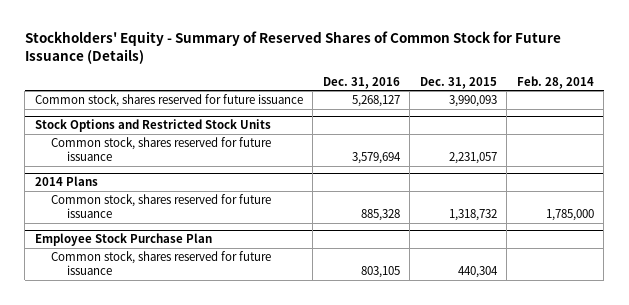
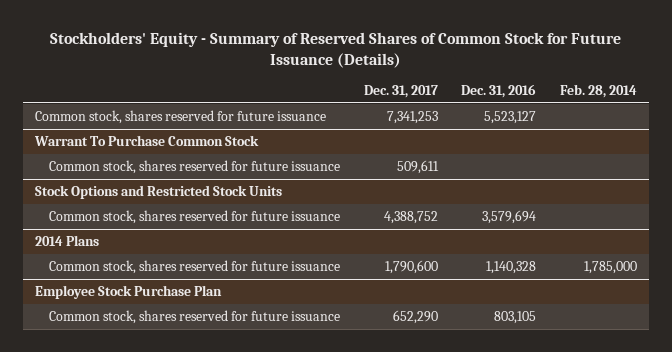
[419,76,497,89] Dec. 31, 2015 -> none
none -> [363,84,438,98] Dec. 31, 2017
[351,95,400,108] 5,268,127 -> [484,110,537,124] 5,523,127
none -> [34,134,260,146] Warrant To Purchase Common Stock
none -> [48,159,340,174] Common stock, shares reserved for future issuance
[360,209,400,222] 885,328 -> [486,260,537,274] 1,140,328

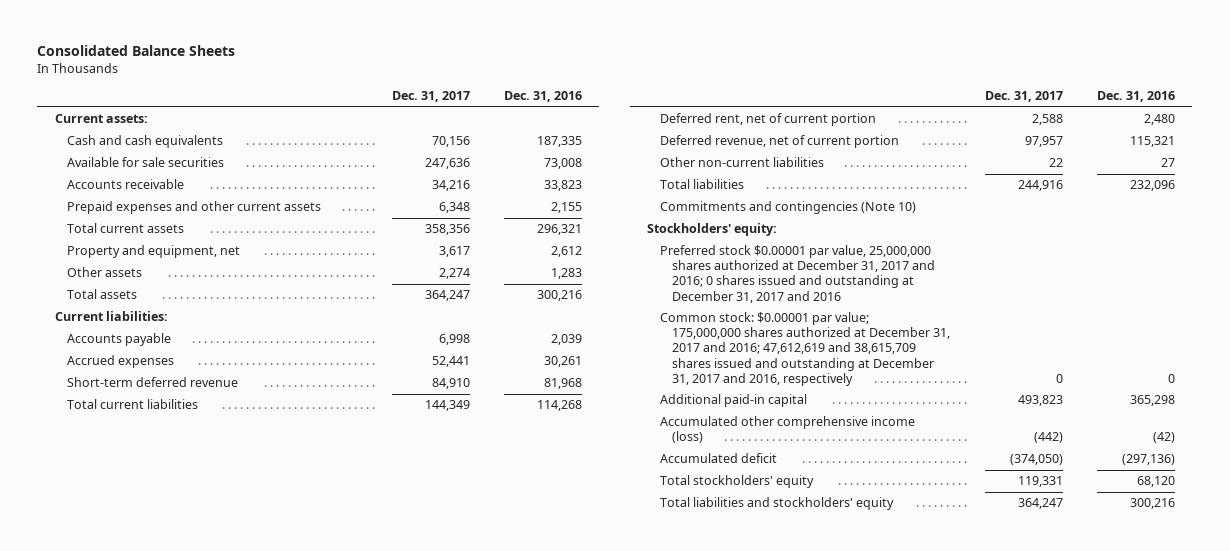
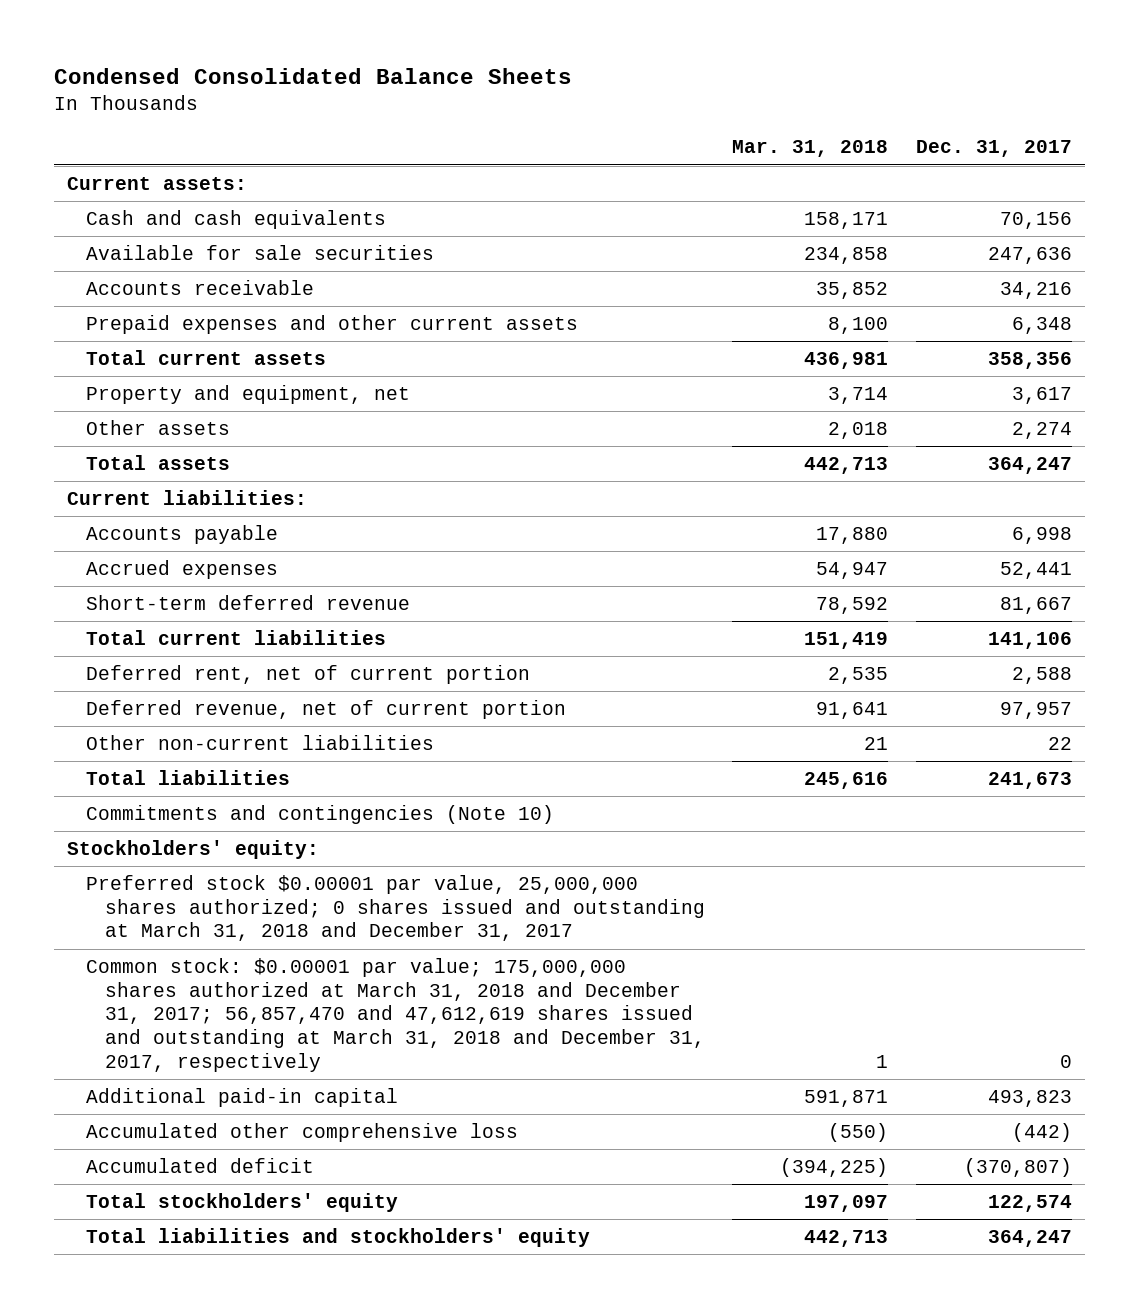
[37,45,236,57] Consolidated Balance Sheets -> [53,67,572,84] Condensed Consolidated Balance Sheets
[504,91,583,103] Dec. 31, 2016 -> none
none -> [732,140,889,158] Mar. 31, 2018
[431,378,470,390] 84,910 -> [999,596,1072,614] 81,667
[424,400,470,412] 144,349 -> [987,631,1072,649] 141,106
[1017,180,1063,192] 244,916 -> [987,771,1072,789] 241,673
[659,245,936,303] Preferred stock $0.00001 par value, 25,000,000 shares authorized at December 31, 2017 and 2016; 0 shares issued and outstanding at December 31, 2017 and 2016 -> [86,874,705,942] Preferred stock $0.00001 par value, 25,000,000 shares authorized; 0 shares issued and outstanding at March 31, 2018 and December 31, 2017
[659,312,951,386] Common stock: $0.00001 par value; 175,000,000 shares authorized at December 31, 2017 and 2016; 47,612,619 and 38,615,709 shares issued and outstanding at December 31, 2017 and 2016, respectively -> [86,957,705,1072] Common stock: $0.00001 par value; 175,000,000 shares authorized at March 31, 2018 and December 31, 2017; 56,857,470 and 47,612,619 shares issued and outstanding at March 31, 2018 and December 31, 2017, respectively
[659,416,915,444] Accumulated other comprehensive income (loss) -> [86,1122,519,1142] Accumulated other comprehensive loss
[1009,454,1063,466] (374,050) -> [963,1157,1072,1177] (370,807)
[1017,476,1063,488] 119,331 -> [987,1194,1072,1212] 122,574

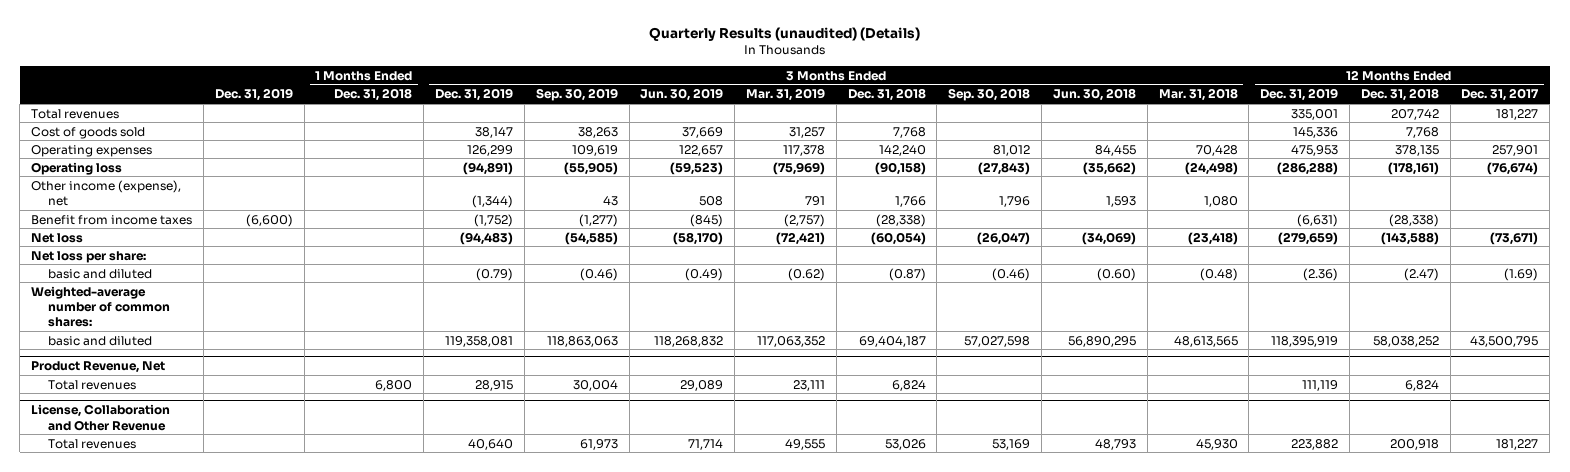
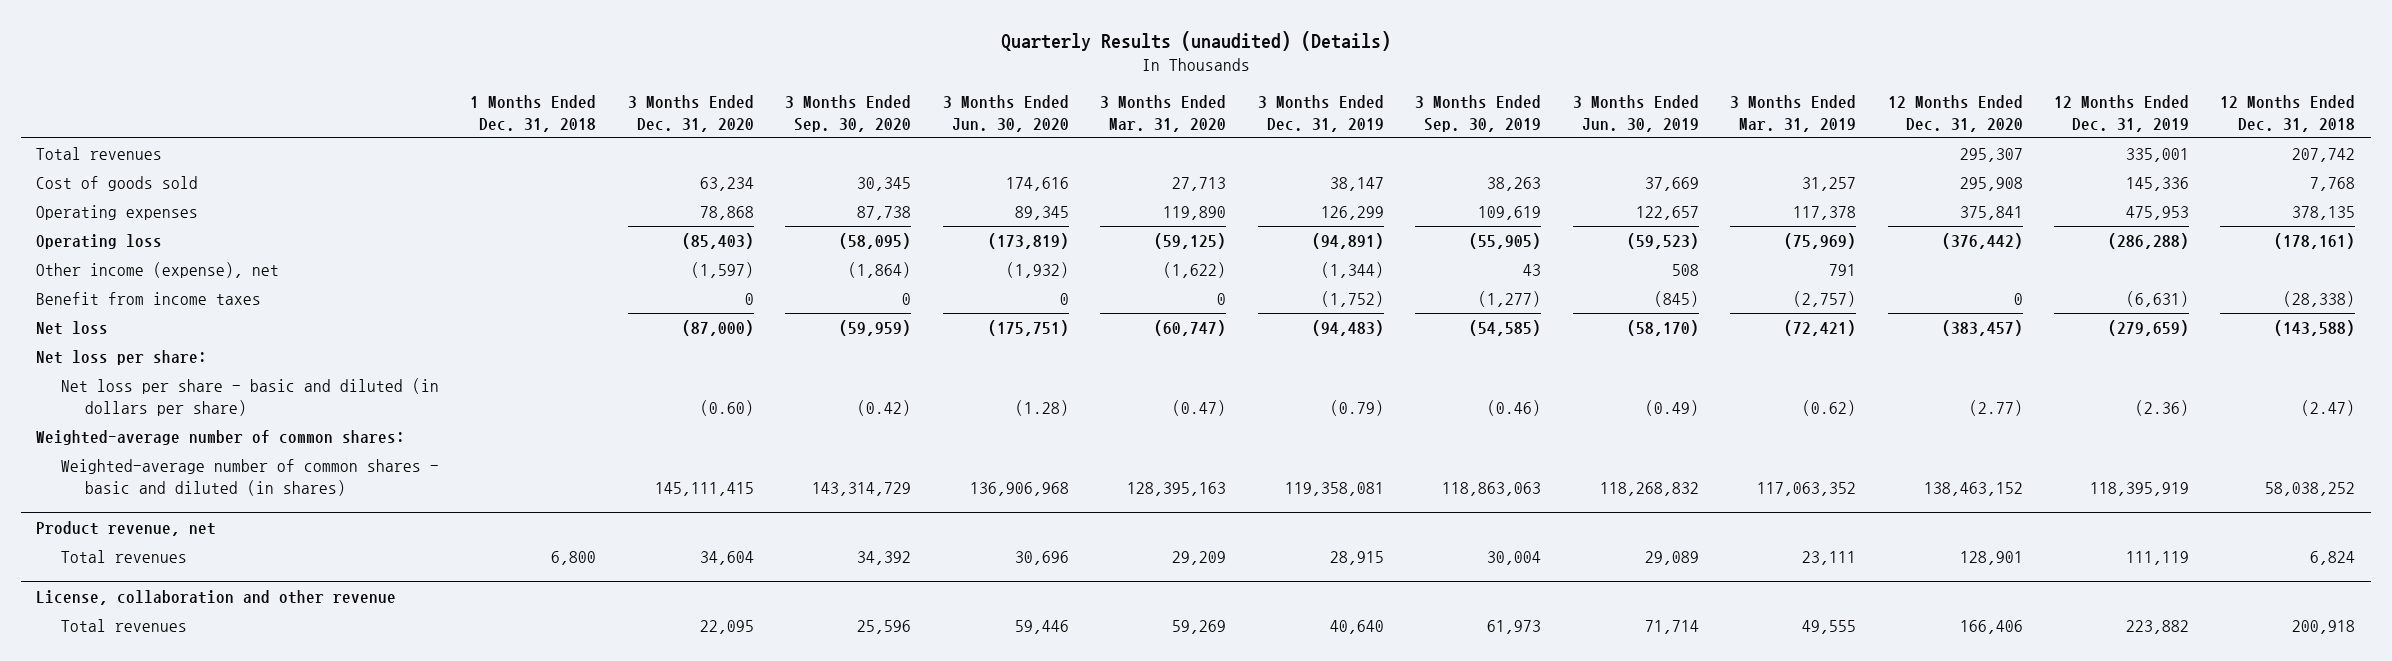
[214,88,293,102] Dec. 31, 2019 -> none
[847,88,926,102] Dec. 31, 2018 -> none
[948,88,1031,102] Sep. 30, 2018 -> none
[1052,88,1136,102] Jun. 30, 2018 -> none
[1158,88,1238,102] Mar. 31, 2018 -> none
[1461,88,1540,102] Dec. 31, 2017 -> none
none -> [627,94,754,132] 3 Months Ended Dec. 31, 2020
none -> [785,94,912,132] 3 Months Ended Sep. 30, 2020
none -> [942,94,1069,132] 3 Months Ended Jun. 30, 2020
none -> [1100,94,1227,132] 3 Months Ended Mar. 31, 2020
none -> [1887,94,2023,132] 12 Months Ended Dec. 31, 2020
[48,268,153,279] basic and diluted -> [60,378,439,416] Net loss per share - basic and diluted (in dollars per share)
[48,335,153,346] basic and diluted -> [60,459,439,496] Weighted-average number of common shares - basic and diluted (in shares)
[31,361,166,374] Product Revenue, Net -> [36,521,217,537] Product revenue, net
[31,404,171,431] License, Collaboration and Other Revenue -> [36,590,397,606] License, collaboration and other revenue

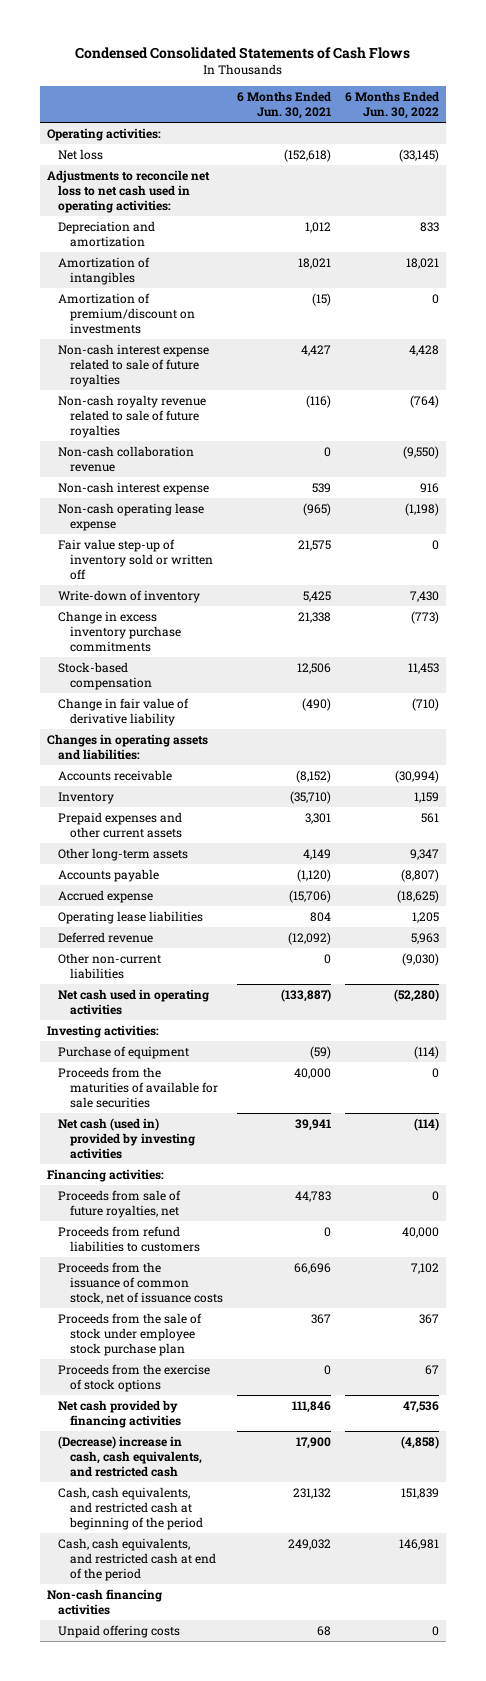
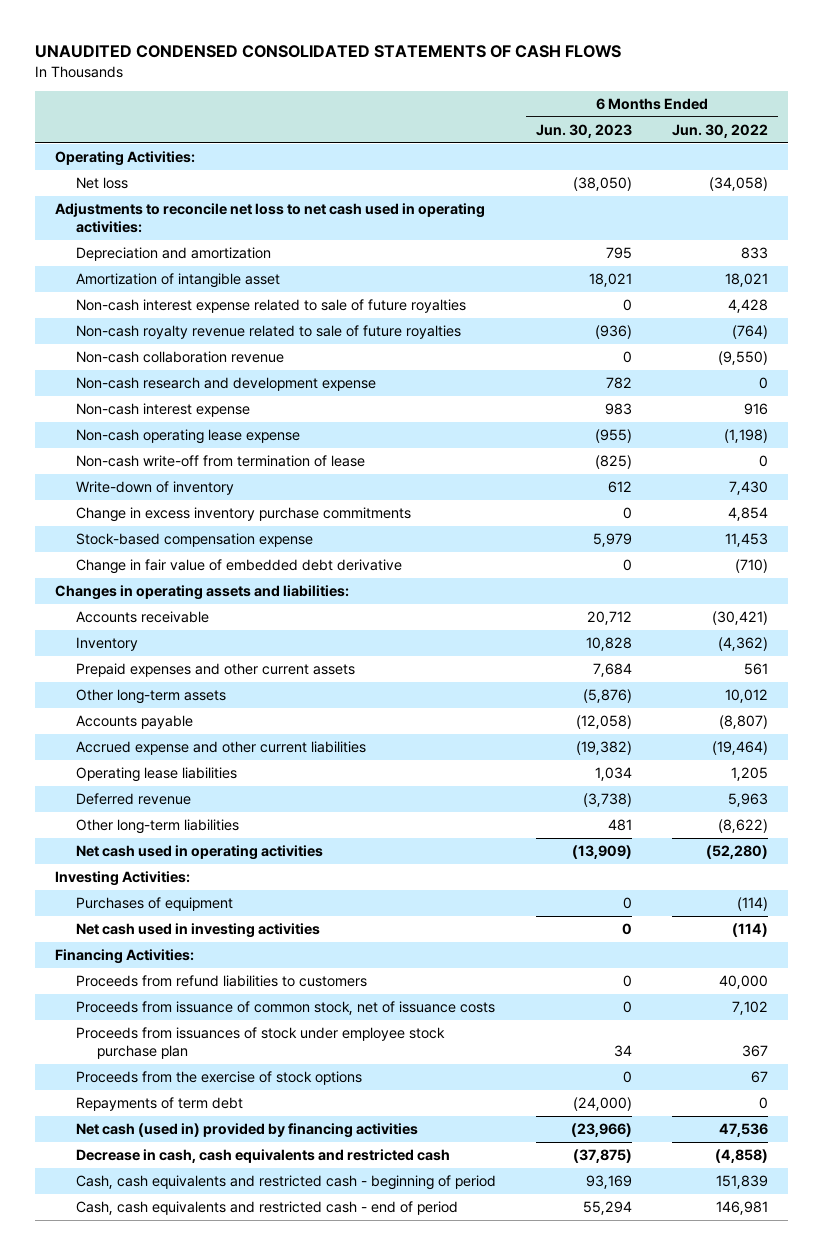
[74,47,410,60] Condensed Consolidated Statements of Cash Flows -> [34,45,621,59] UNAUDITED CONDENSED CONSOLIDATED STATEMENTS OF CASH FLOWS
[236,91,331,119] 6 Months Ended Jun. 30, 2021 -> none
none -> [535,123,632,138] Jun. 30, 2023
[46,127,161,141] Operating activities: -> [54,150,195,166] Operating Activities:
[398,148,439,162] (33,145) -> [708,176,768,191] (34,058)
[58,292,195,334] Amortization of premium/discount on investments -> none
[58,256,151,285] Amortization of intangibles -> [75,272,280,288] Amortization of intangible asset
none -> [75,376,376,391] Non-cash research and development expense
[58,538,213,580] Fair value step-up of inventory sold or written off -> none
none -> [75,454,365,467] Non-cash write-off from termination of lease
[410,610,439,624] (773) -> [727,506,768,521] 4,854
[58,661,152,690] Stock-based compensation -> [75,532,313,547] Stock-based compensation expense
[58,697,190,726] Change in fair value of derivative liability -> [75,558,402,574] Change in fair value of embedded debt derivative
[394,769,439,783] (30,994) -> [711,610,768,625] (30,421)
[413,791,439,803] 1,159 -> [717,636,768,651] (4,362)
[409,848,439,860] 9,347 -> [724,688,768,703] 10,012
[58,889,154,903] Accrued expense -> [75,740,366,755] Accrued expense and other current liabilities
[396,889,439,903] (18,625) -> [711,740,768,755] (19,464)
[58,952,162,979] Other non-current liabilities -> [75,818,239,834] Other long-term liabilities
[401,952,439,966] (9,030) -> [717,818,768,833] (8,622)
[58,1066,218,1108] Proceeds from the maturities of available for sale securities -> none
[58,1189,182,1218] Proceeds from sale of future royalties, net -> none
[46,1024,159,1038] Investing activities: -> [54,870,190,886] Investing Activities:
[58,1045,190,1059] Purchase of equipment -> [75,896,233,911] Purchases of equipment
[58,1117,195,1159] Net cash (used in) provided by investing activities -> [75,922,320,938] Net cash used in investing activities
[46,1168,164,1182] Financing activities: -> [54,948,194,964] Financing Activities:
[58,1261,223,1304] Proceeds from the issuance of common stock, net of issuance costs -> [75,1000,495,1015] Proceeds from issuance of common stock, net of issuance costs
[58,1312,203,1356] Proceeds from the sale of stock under employee stock purchase plan -> [75,1026,445,1060] Proceeds from issuances of stock under employee stock purchase plan
[46,1588,162,1615] Non-cash financing activities -> none
[58,1624,181,1638] Unpaid offering costs -> none
none -> [75,1096,243,1111] Repayments of term debt
[58,1399,181,1428] Net cash provided by financing activities -> [75,1122,418,1138] Net cash (used in) provided by financing activities
[58,1435,202,1477] (Decrease) increase in cash, cash equivalents, and restricted cash -> [75,1148,450,1163] Decrease in cash, cash equivalents and restricted cash
[58,1486,203,1530] Cash, cash equivalents, and restricted cash at beginning of the period -> [75,1174,496,1190] Cash, cash equivalents and restricted cash - beginning of period
[58,1537,216,1581] Cash, cash equivalents, and restricted cash at end of the period -> [75,1200,458,1215] Cash, cash equivalents and restricted cash - end of period

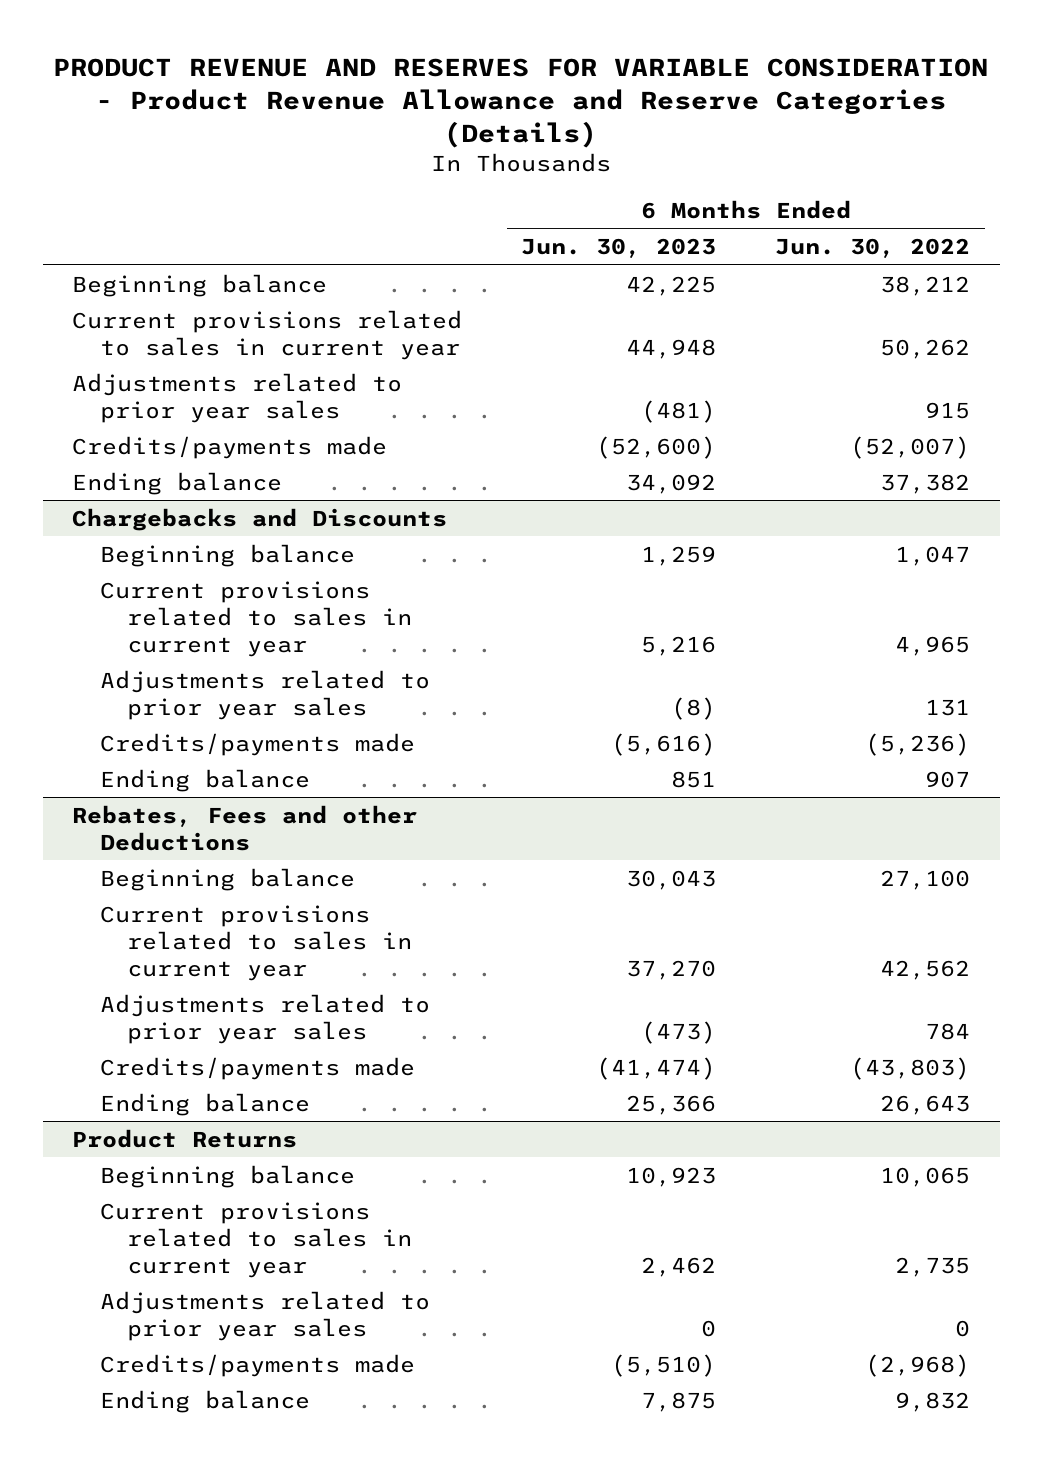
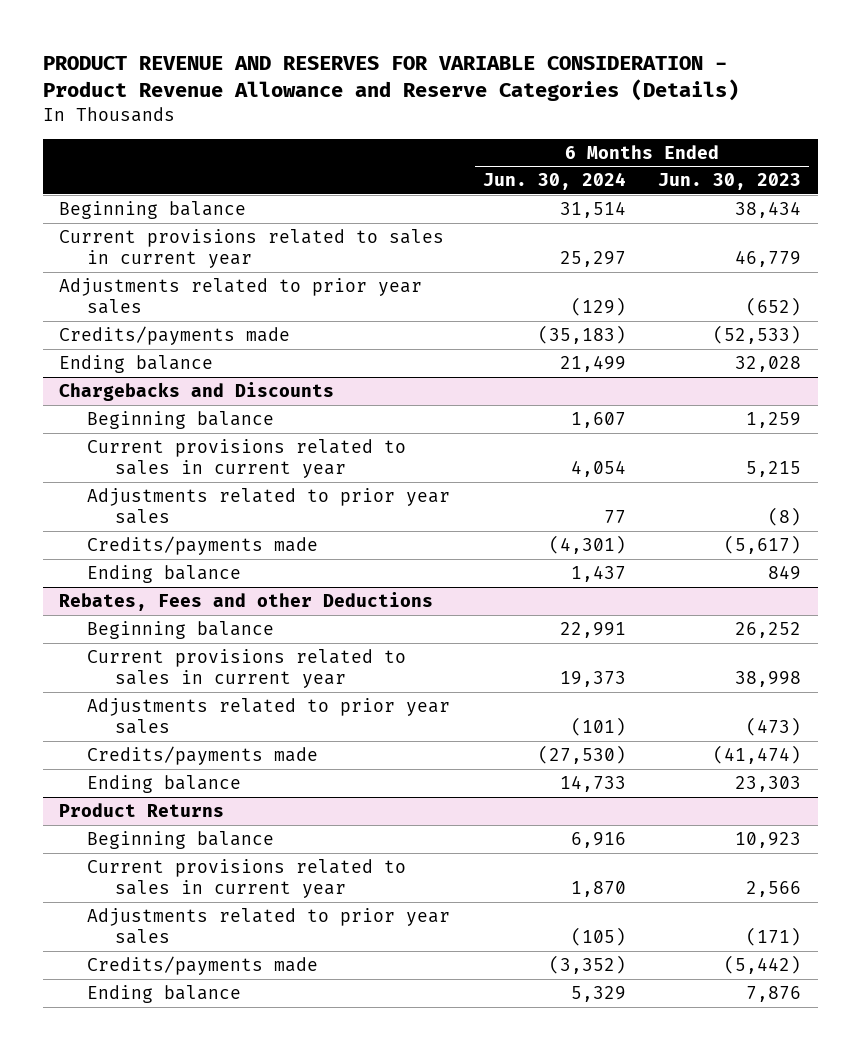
[775,237,971,258] Jun. 30, 2022 -> none
none -> [482,172,626,191] Jun. 30, 2024
[626,275,717,296] 42,225 -> [735,200,802,218] 38,434
[626,338,717,359] 44,948 -> [735,250,802,268] 46,779
[641,399,717,423] (481) -> [746,297,802,317] (652)
[596,435,717,459] (52,600) -> [713,324,802,344] (52,533)
[626,473,717,494] 34,092 -> [735,355,802,372] 32,028
[641,635,717,656] 5,216 -> [746,461,802,478] 5,215
[611,732,717,756] (5,616) -> [724,534,802,554] (5,617)
[671,770,717,788] 851 -> [768,564,802,580] 849
[626,869,717,890] 30,043 -> [735,621,802,638] 26,252
[626,959,717,980] 37,270 -> [735,671,802,688] 38,998
[626,1094,717,1115] 25,366 -> [735,775,802,792] 23,303
[641,1256,717,1277] 2,462 -> [746,881,802,898] 2,566
[701,1319,717,1337] 0 -> [746,927,802,947] (171)
[611,1353,717,1377] (5,510) -> [724,954,802,974] (5,442)
[641,1391,717,1412] 7,875 -> [746,985,802,1002] 7,876

